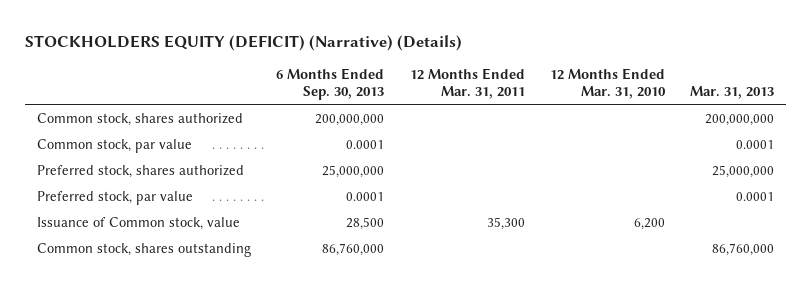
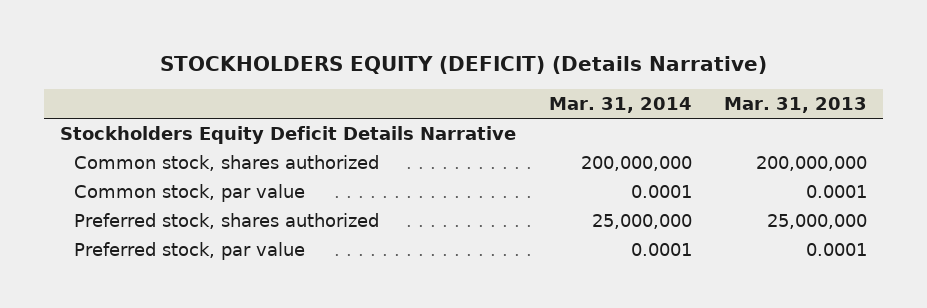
[24,35,462,52] STOCKHOLDERS EQUITY (DEFICIT) (Narrative) (Details) -> [159,56,767,75] STOCKHOLDERS EQUITY (DEFICIT) (Details Narrative)
[276,67,385,101] 6 Months Ended Sep. 30, 2013 -> none
[409,67,525,100] 12 Months Ended Mar. 31, 2011 -> none
[549,67,666,100] 12 Months Ended Mar. 31, 2010 -> none
none -> [548,96,692,113] Mar. 31, 2014
none -> [60,126,517,145] Stockholders Equity Deficit Details Narrative
[37,217,241,231] Issuance of Common stock, value -> none
[37,243,252,258] Common stock, shares outstanding -> none

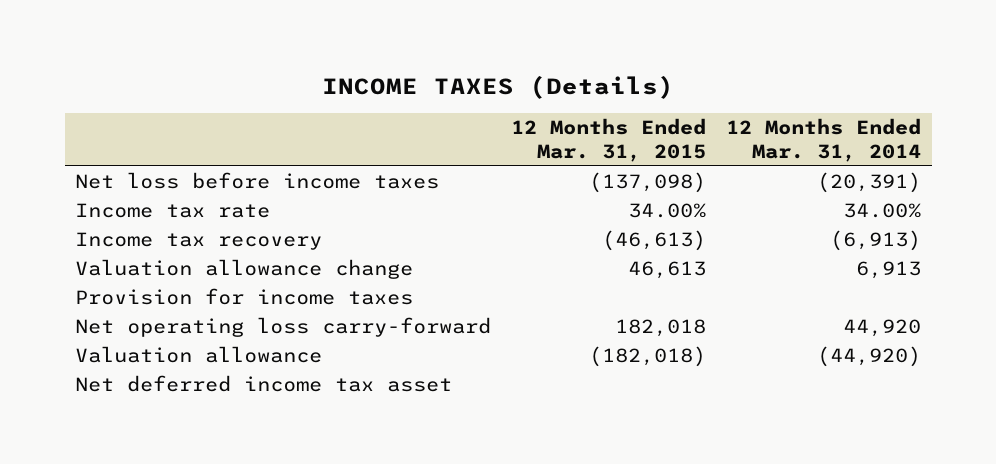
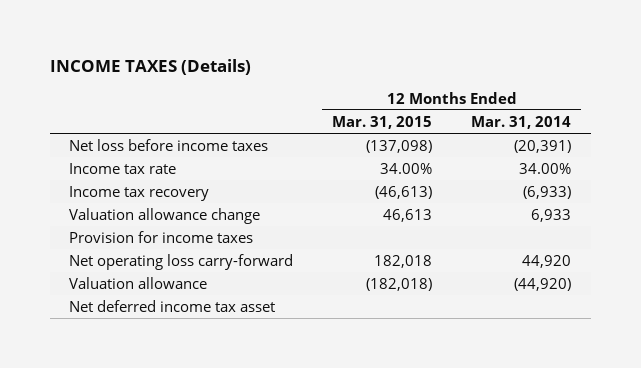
[830,230,922,252] (6,913) -> [523,185,572,199] (6,933)
[856,261,922,280] 6,913 -> [531,208,572,222] 6,933

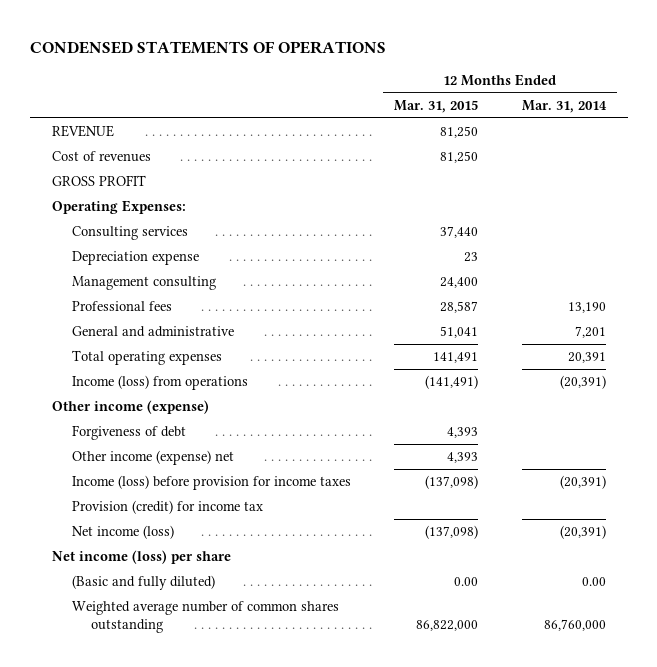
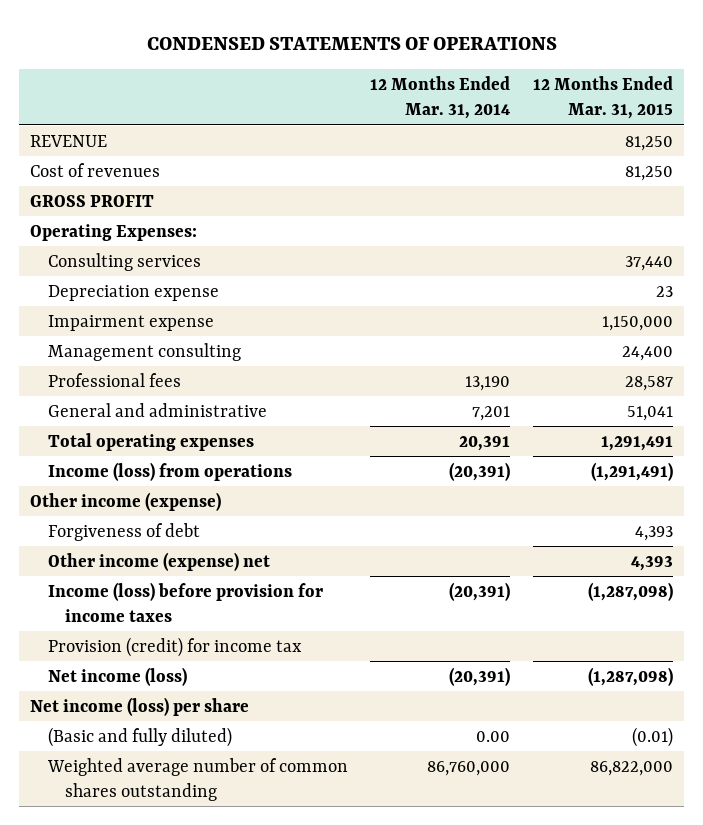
none -> [47,314,214,331] Impairment expense
[433,352,479,364] 141,491 -> [600,435,673,451] 1,291,491
[425,375,479,390] (141,491) -> [590,461,673,481] (1,291,491)
[425,475,479,490] (137,098) -> [587,581,673,601] (1,287,098)
[425,525,479,540] (137,098) -> [587,666,673,686] (1,287,098)
[454,577,479,587] 0.00 -> [631,726,673,747] (0.01)

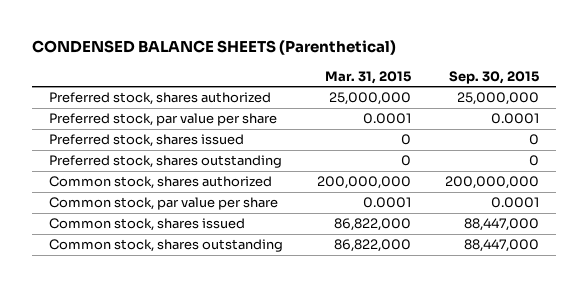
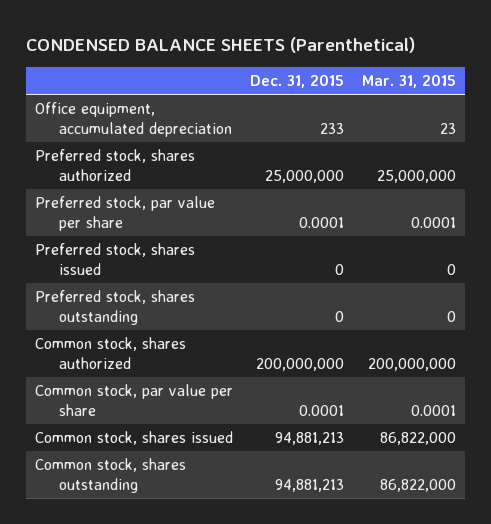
[448,70,539,84] Sep. 30, 2015 -> none
none -> [250,73,345,88] Dec. 31, 2015
none -> [34,102,233,137] Office equipment, accumulated depreciation

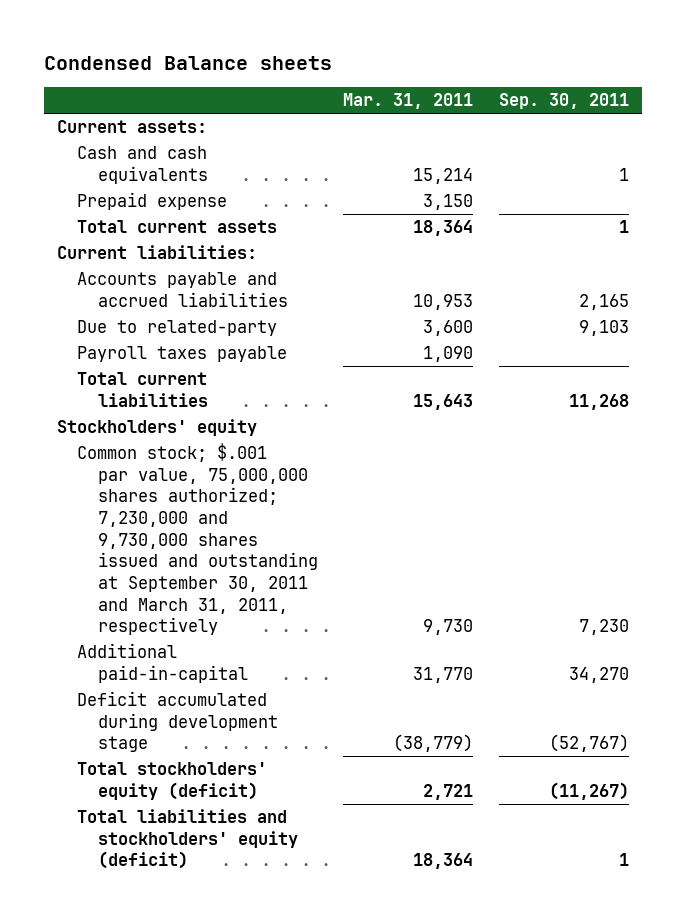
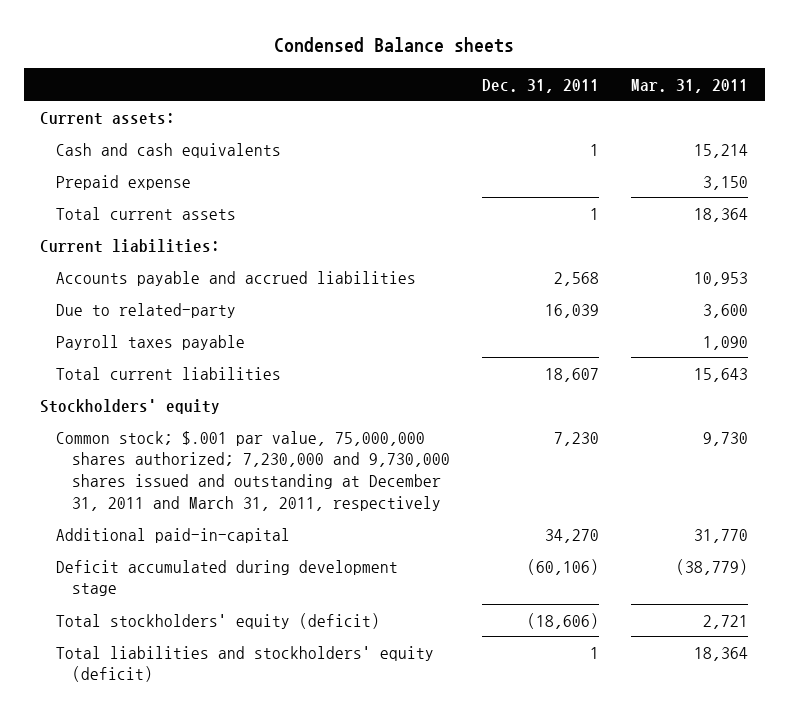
[499,93,630,110] Sep. 30, 2011 -> none
none -> [482,78,600,93] Dec. 31, 2011
[77,443,318,636] Common stock; $.001 par value, 75,000,000 shares authorized; 7,230,000 and 9,730,000 shares issued and outstanding at September 30, 2011 and March 31, 2011, respectively -> [56,430,450,511] Common stock; $.001 par value, 75,000,000 shares authorized; 7,230,000 and 9,730,000 shares issued and outstanding at December 31, 2011 and March 31, 2011, respectively

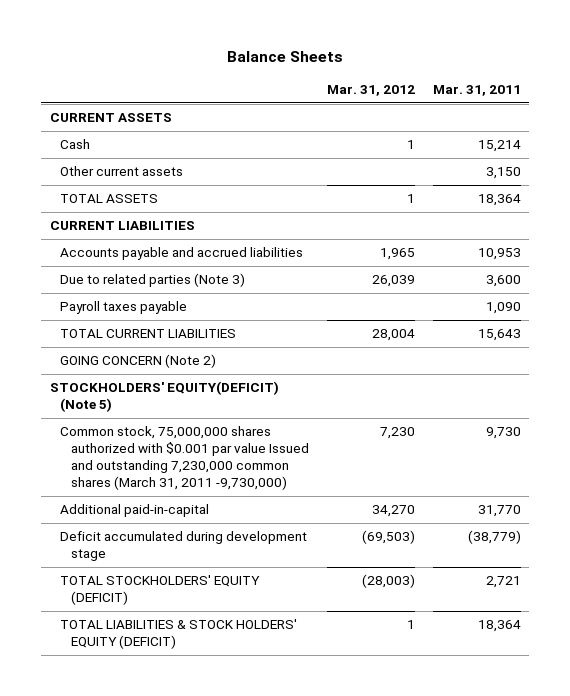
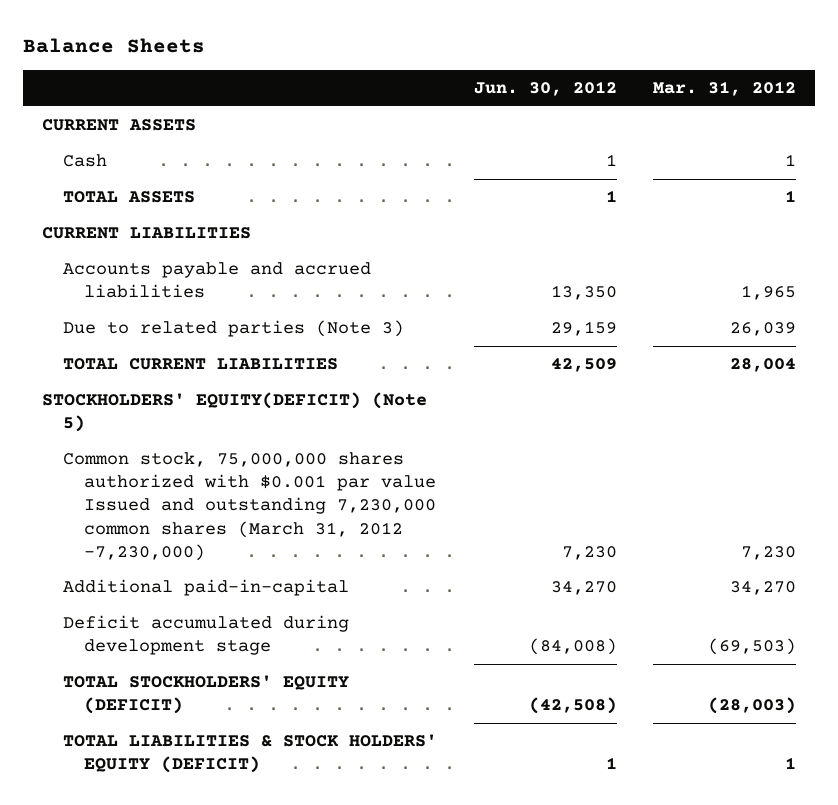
[432,84,521,96] Mar. 31, 2011 -> none
none -> [473,81,617,97] Jun. 30, 2012
[60,166,184,177] Other current assets -> none
[60,301,188,315] Payroll taxes payable -> none
[60,354,217,369] GOING CONCERN (Note 2) -> none
[60,426,309,491] Common stock, 75,000,000 shares authorized with $0.001 par value Issued and outstanding 7,230,000 common shares (March 31, 2011 -9,730,000) -> [63,452,437,561] Common stock, 75,000,000 shares authorized with $0.001 par value Issued and outstanding 7,230,000 common shares (March 31, 2012 -7,230,000)

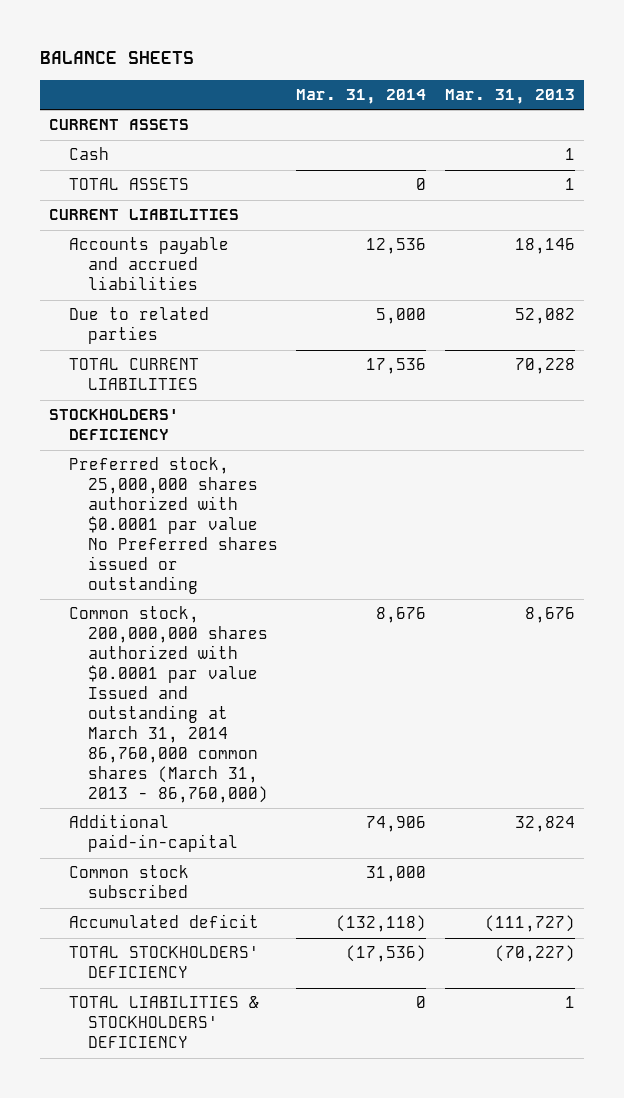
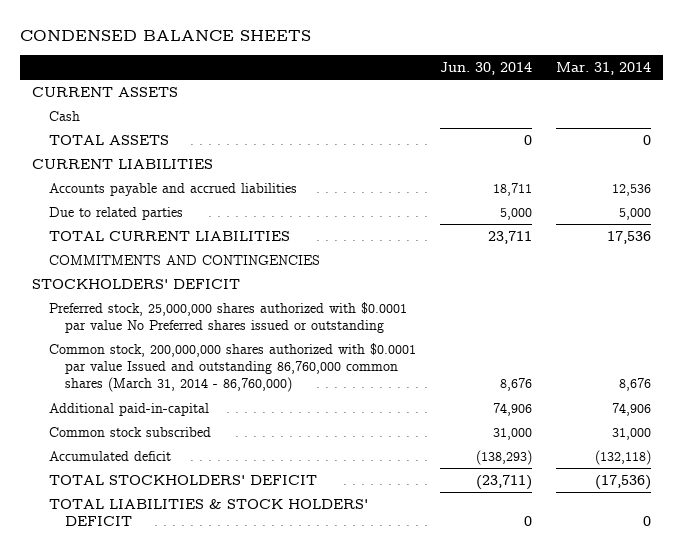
[40,51,195,65] BALANCE SHEETS -> [20,30,312,42] CONDENSED BALANCE SHEETS
[444,88,575,104] Mar. 31, 2013 -> none
none -> [439,61,532,75] Jun. 30, 2014
none -> [48,254,320,265] COMMITMENTS AND CONTINGENCIES
[49,409,180,441] STOCKHOLDERS' DEFICIENCY -> [32,278,241,289] STOCKHOLDERS' DEFICIT
[68,606,268,803] Common stock, 200,000,000 shares authorized with $0.0001 par value Issued and outstanding at March 31, 2014 86,760,000 common shares (March 31, 2013 - 86,760,000) -> [48,342,416,393] Common stock, 200,000,000 shares authorized with $0.0001 par value Issued and outstanding 86,760,000 common shares (March 31, 2014 - 86,760,000)
[68,946,259,979] TOTAL STOCKHOLDERS' DEFICIENCY -> [48,474,317,485] TOTAL STOCKHOLDERS' DEFICIT
[68,996,259,1049] TOTAL LIABILITIES & STOCKHOLDERS' DEFICIENCY -> [48,498,368,526] TOTAL LIABILITIES & STOCK HOLDERS' DEFICIT

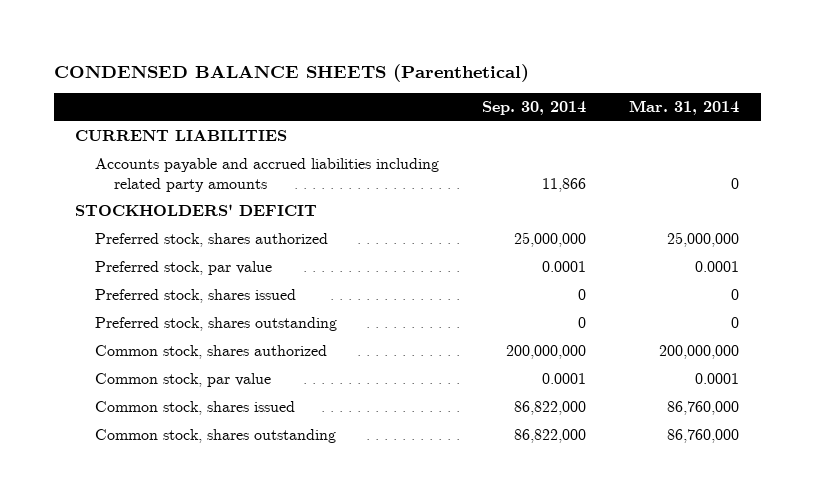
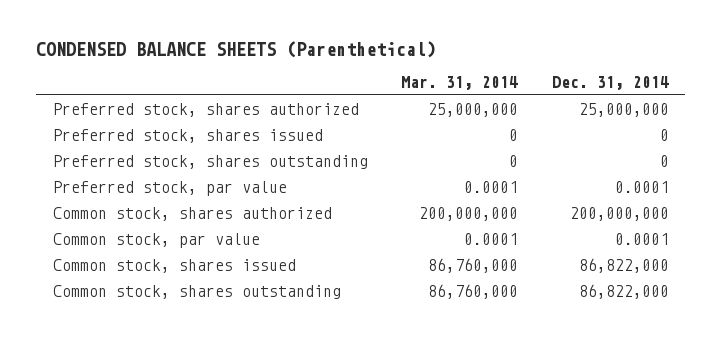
[481,101,586,116] Sep. 30, 2014 -> none
none -> [551,75,669,90] Dec. 31, 2014
[75,130,288,142] CURRENT LIABILITIES -> none
[94,158,439,192] Accounts payable and accrued liabilities including related party amounts -> none
[75,204,318,217] STOCKHOLDERS' DEFICIT -> none
[94,261,272,276] Preferred stock, par value -> [52,180,287,196] Preferred stock, par value

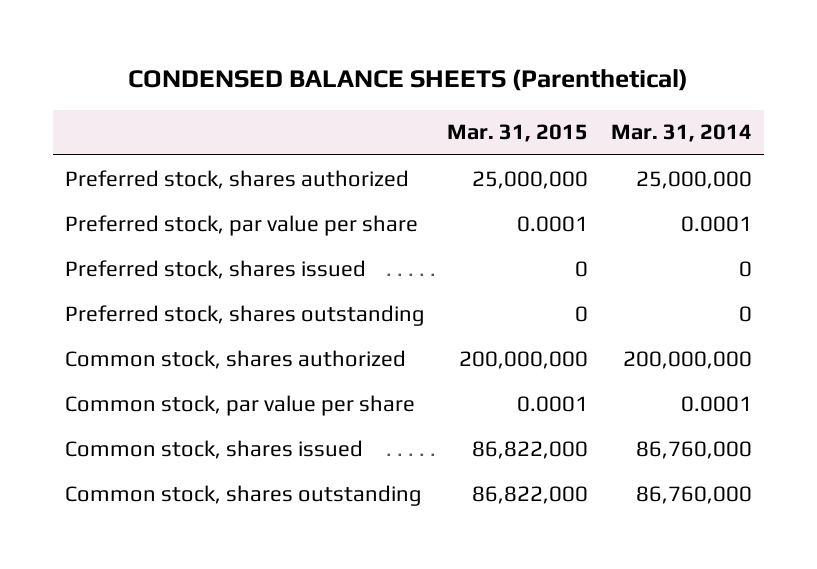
[551,75,669,90] Dec. 31, 2014 -> none
none -> [447,124,589,143] Mar. 31, 2015
none -> [64,214,418,236] Preferred stock, par value per share
[52,180,287,196] Preferred stock, par value -> none
[52,232,260,248] Common stock, par value -> [64,394,415,416] Common stock, par value per share

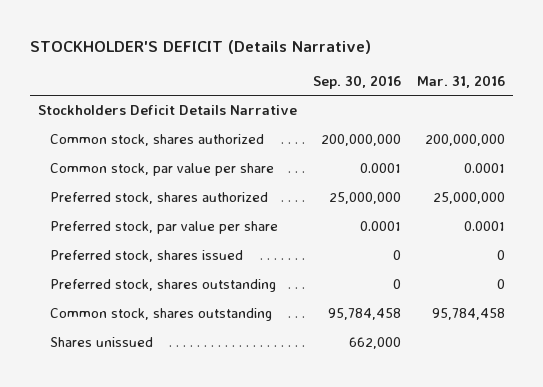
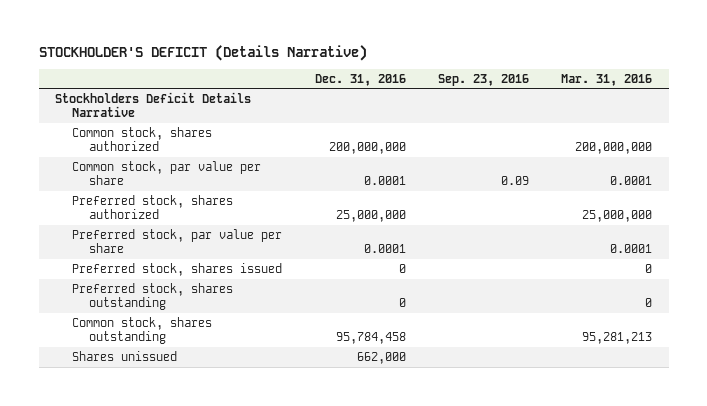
[312,74,401,89] Sep. 30, 2016 -> none
none -> [314,73,406,86] Dec. 31, 2016
none -> [437,73,529,86] Sep. 23, 2016
[432,308,506,321] 95,784,458 -> [582,331,653,344] 95,281,213

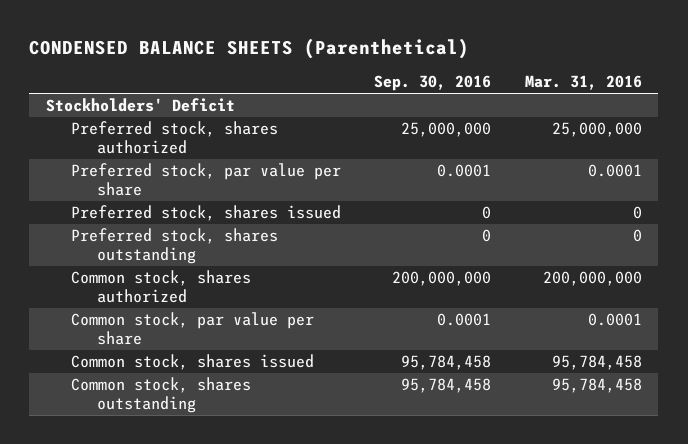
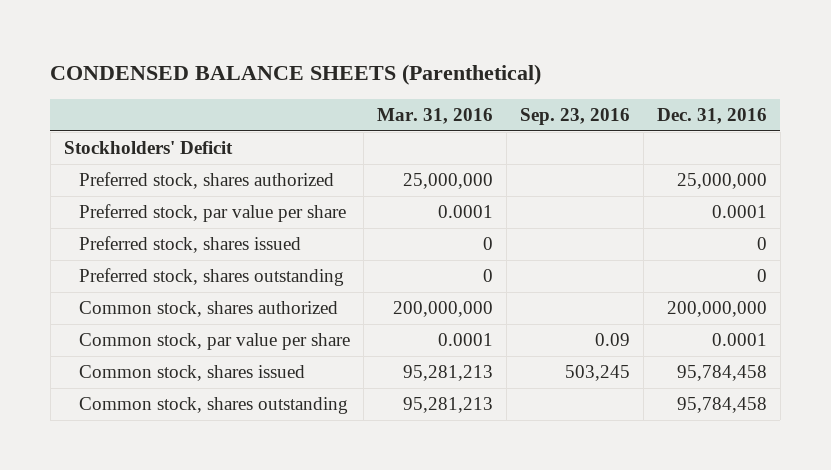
[374,75,492,92] Sep. 30, 2016 -> none
none -> [519,107,630,125] Sep. 23, 2016
none -> [656,107,767,124] Dec. 31, 2016
[551,355,642,371] 95,784,458 -> [402,365,493,382] 95,281,213
[551,378,642,394] 95,784,458 -> [402,397,493,414] 95,281,213

